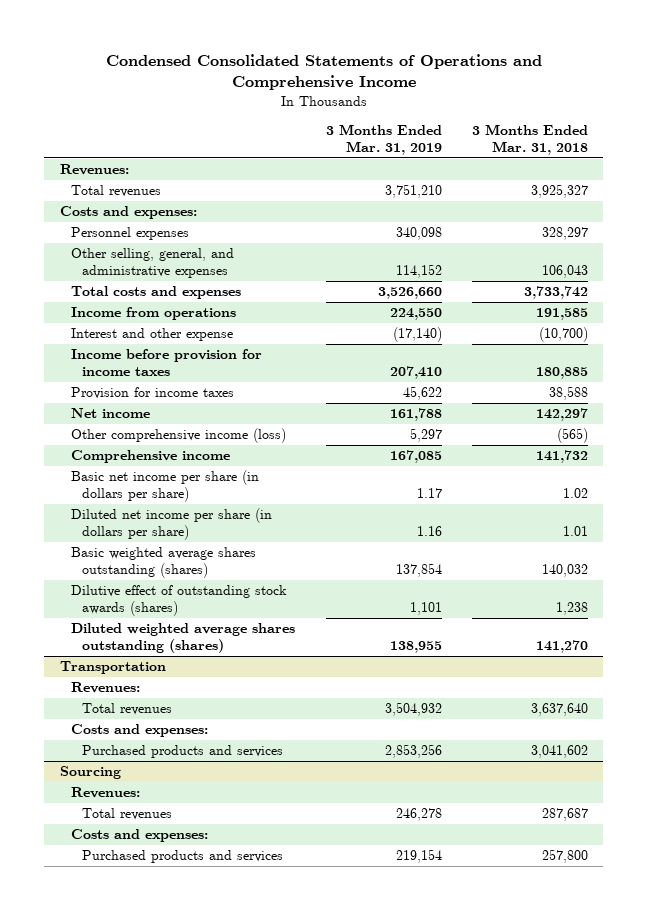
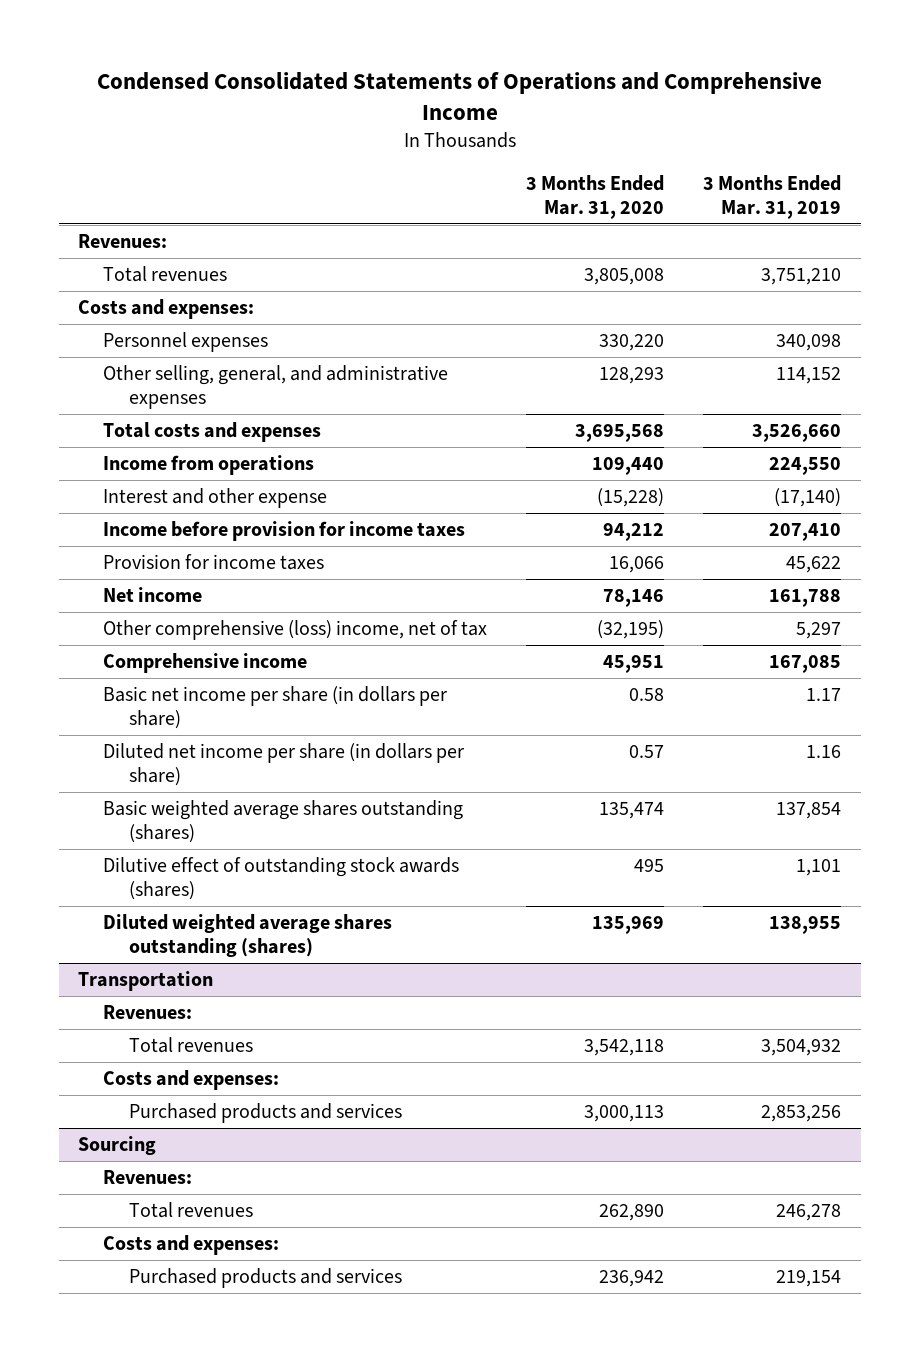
[471,123,588,155] 3 Months Ended Mar. 31, 2018 -> none
none -> [526,175,665,219] 3 Months Ended Mar. 31, 2020
[71,428,287,444] Other comprehensive income (loss) -> [103,620,488,641] Other comprehensive (loss) income, net of tax

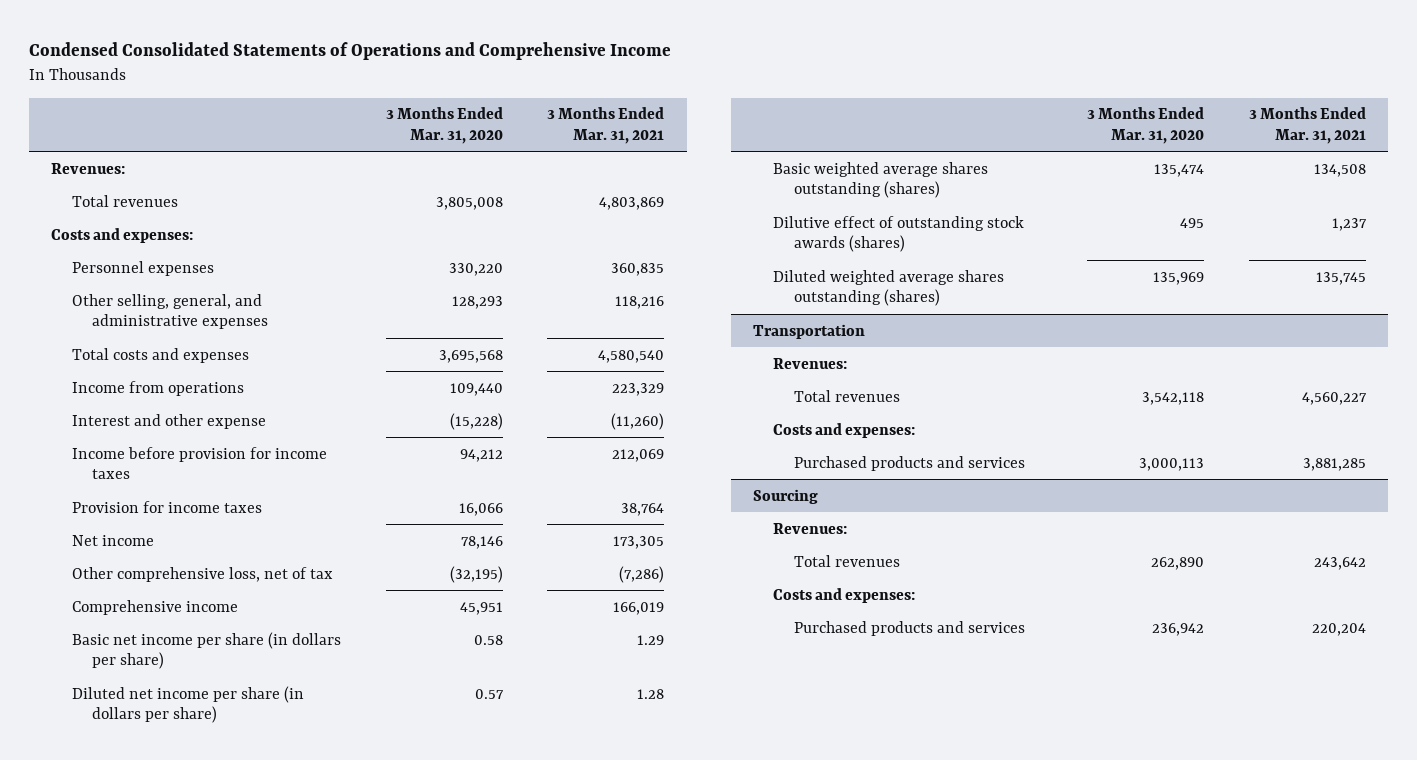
[703,175,842,219] 3 Months Ended Mar. 31, 2019 -> none
none -> [547,107,665,144] 3 Months Ended Mar. 31, 2021
[103,620,488,641] Other comprehensive (loss) income, net of tax -> [71,566,333,582] Other comprehensive loss, net of tax

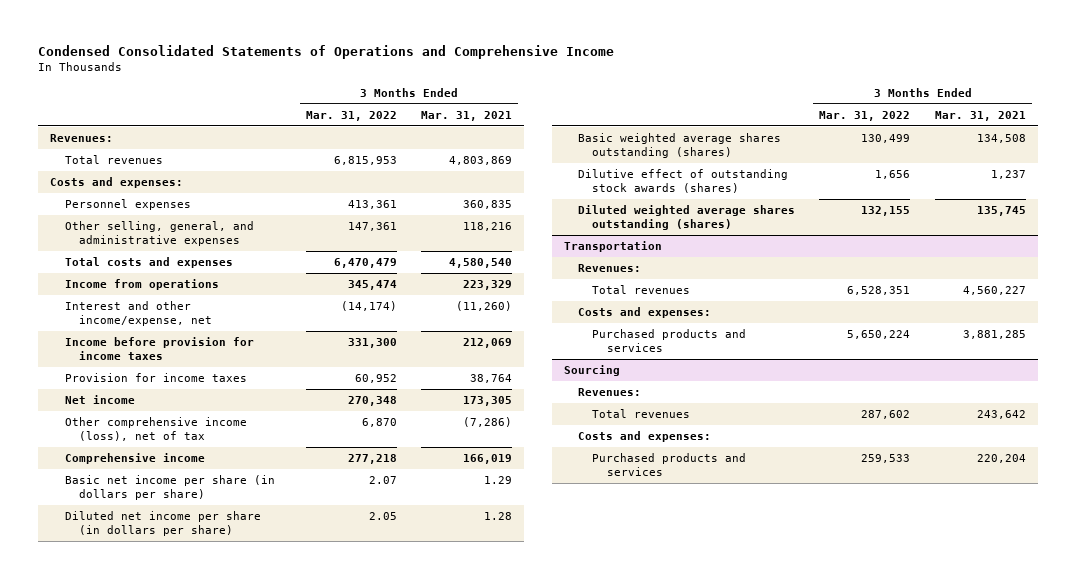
[385,107,503,144] 3 Months Ended Mar. 31, 2020 -> none
none -> [305,110,397,121] Mar. 31, 2022
[71,413,266,429] Interest and other expense -> [64,301,212,327] Interest and other income/expense, net
[71,566,333,582] Other comprehensive loss, net of tax -> [64,417,247,442] Other comprehensive income (loss), net of tax

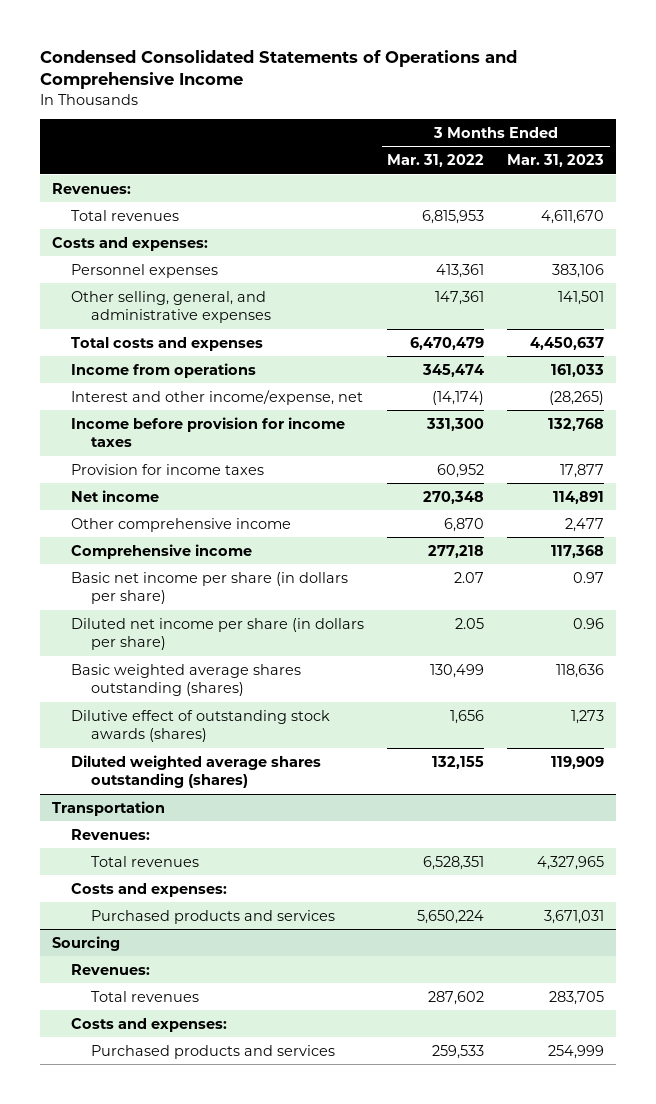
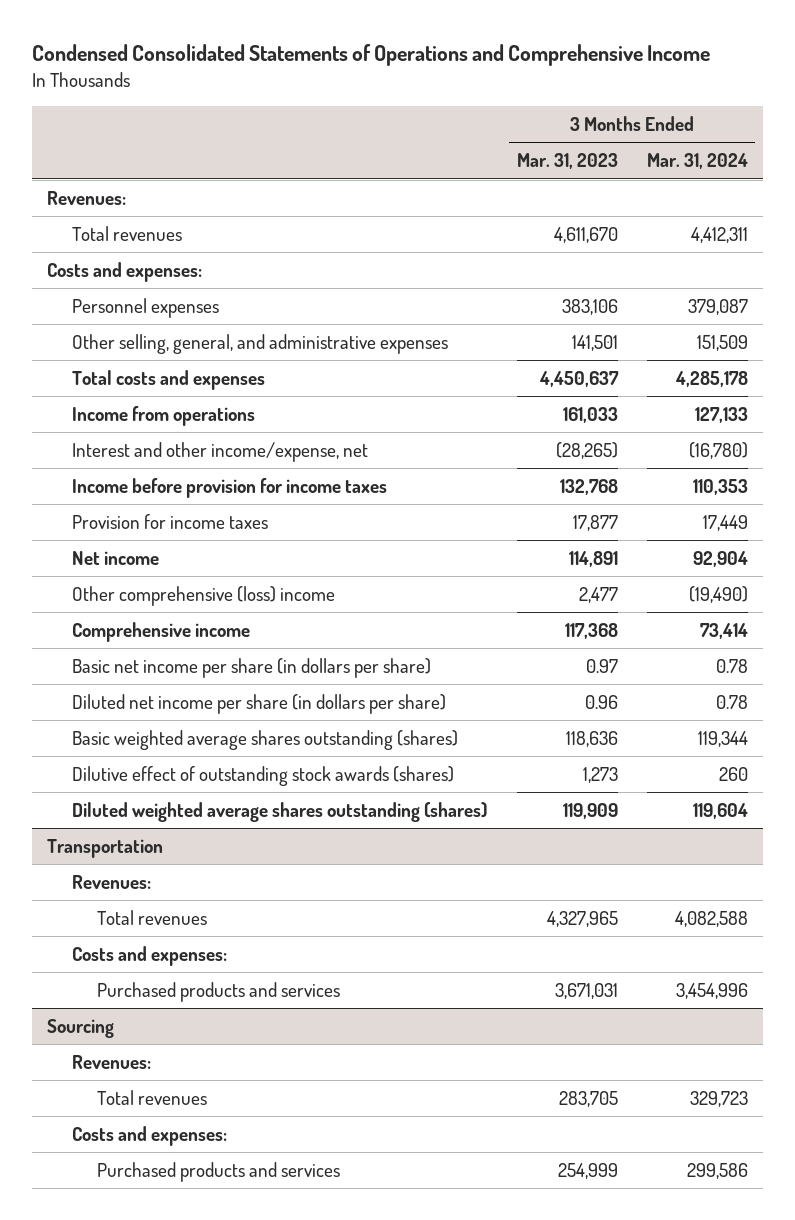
[387,154,485,168] Mar. 31, 2022 -> none
none -> [647,153,749,170] Mar. 31, 2024
[71,517,292,532] Other comprehensive income -> [72,586,336,607] Other comprehensive (loss) income

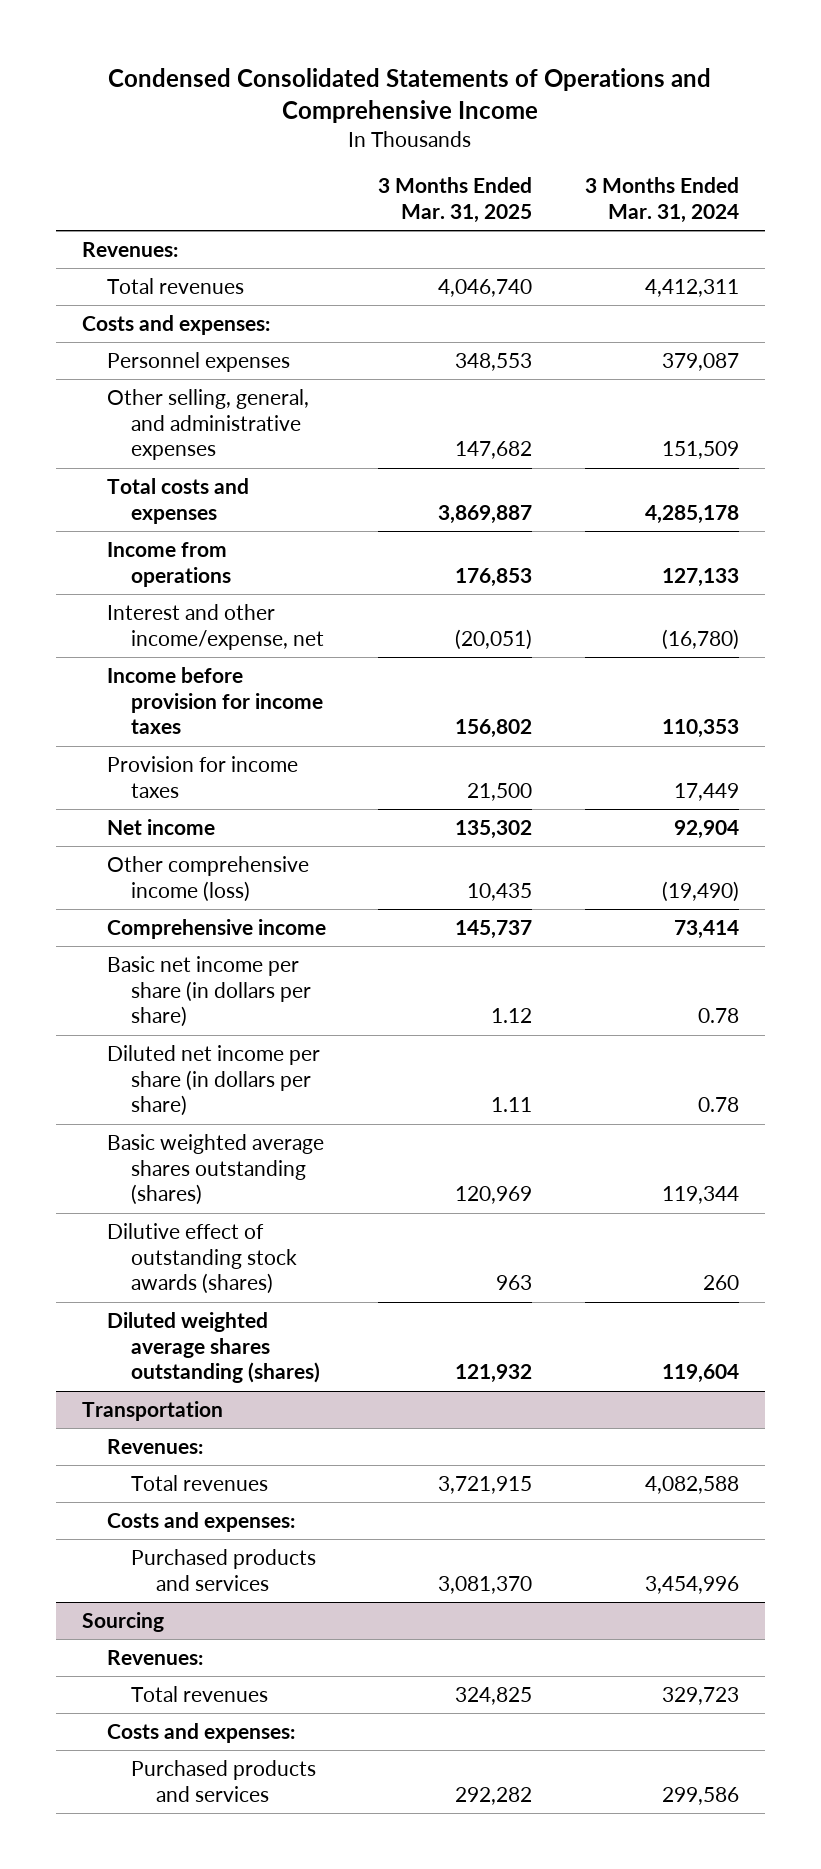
[516,153,618,170] Mar. 31, 2023 -> none
none -> [378,177,533,223] 3 Months Ended Mar. 31, 2025
[72,586,336,607] Other comprehensive (loss) income -> [106,856,309,902] Other comprehensive income (loss)

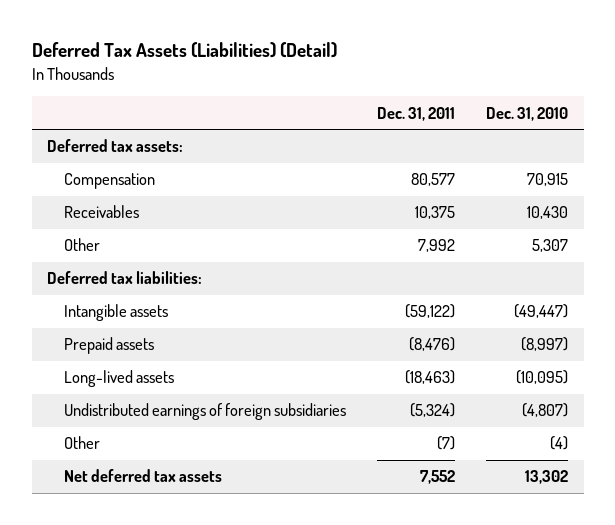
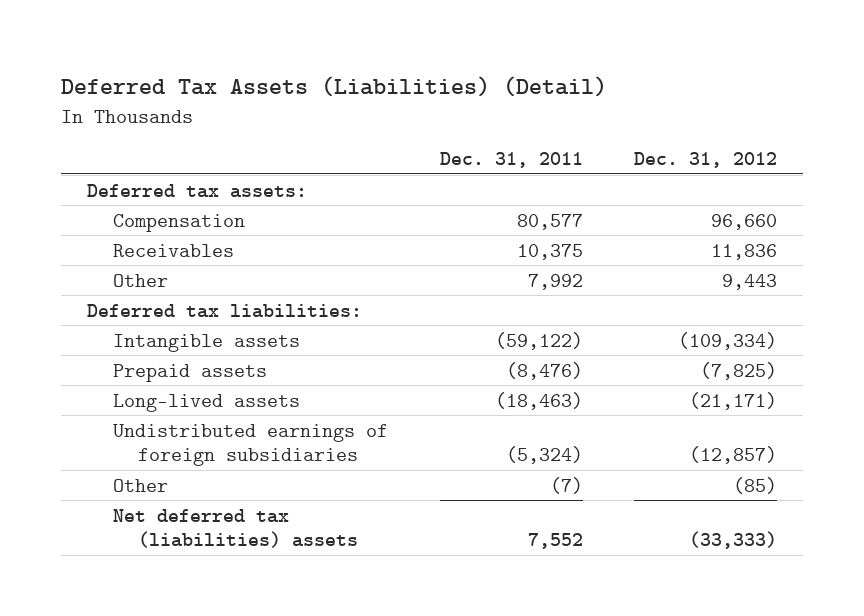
[486,106,569,121] Dec. 31, 2010 -> none
none -> [634,152,778,169] Dec. 31, 2012
[63,469,222,483] Net deferred tax assets -> [112,508,359,549] Net deferred tax (liabilities) assets

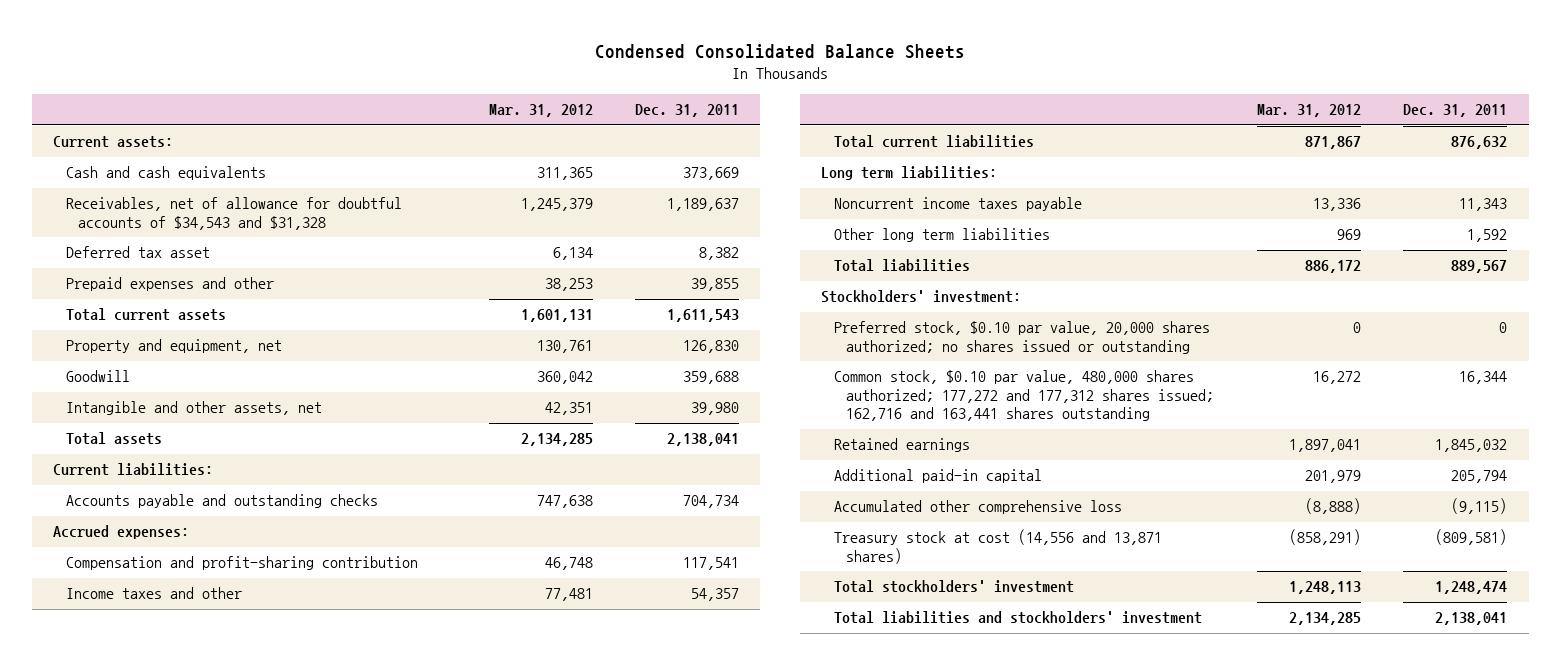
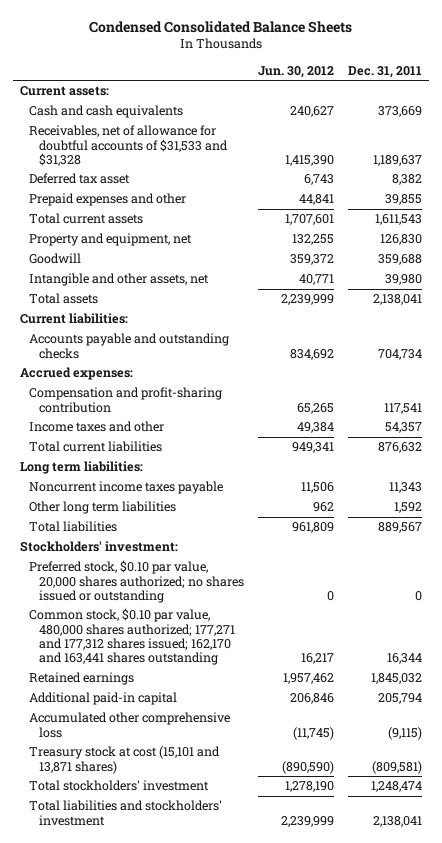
[488,104,593,118] Mar. 31, 2012 -> none
none -> [258,65,335,78] Jun. 30, 2012
[65,197,402,230] Receivables, net of allowance for doubtful accounts of $34,543 and $31,328 -> [29,125,229,166] Receivables, net of allowance for doubtful accounts of $31,533 and $31,328
[833,370,1215,422] Common stock, $0.10 par value, 480,000 shares authorized; 177,272 and 177,312 shares issued; 162,716 and 163,441 shares outstanding -> [29,608,236,666] Common stock, $0.10 par value, 480,000 shares authorized; 177,271 and 177,312 shares issued; 162,170 and 163,441 shares outstanding
[833,529,1162,564] Treasury stock at cost (14,556 and 13,871 shares) -> [29,746,221,774] Treasury stock at cost (15,101 and 13,871 shares)

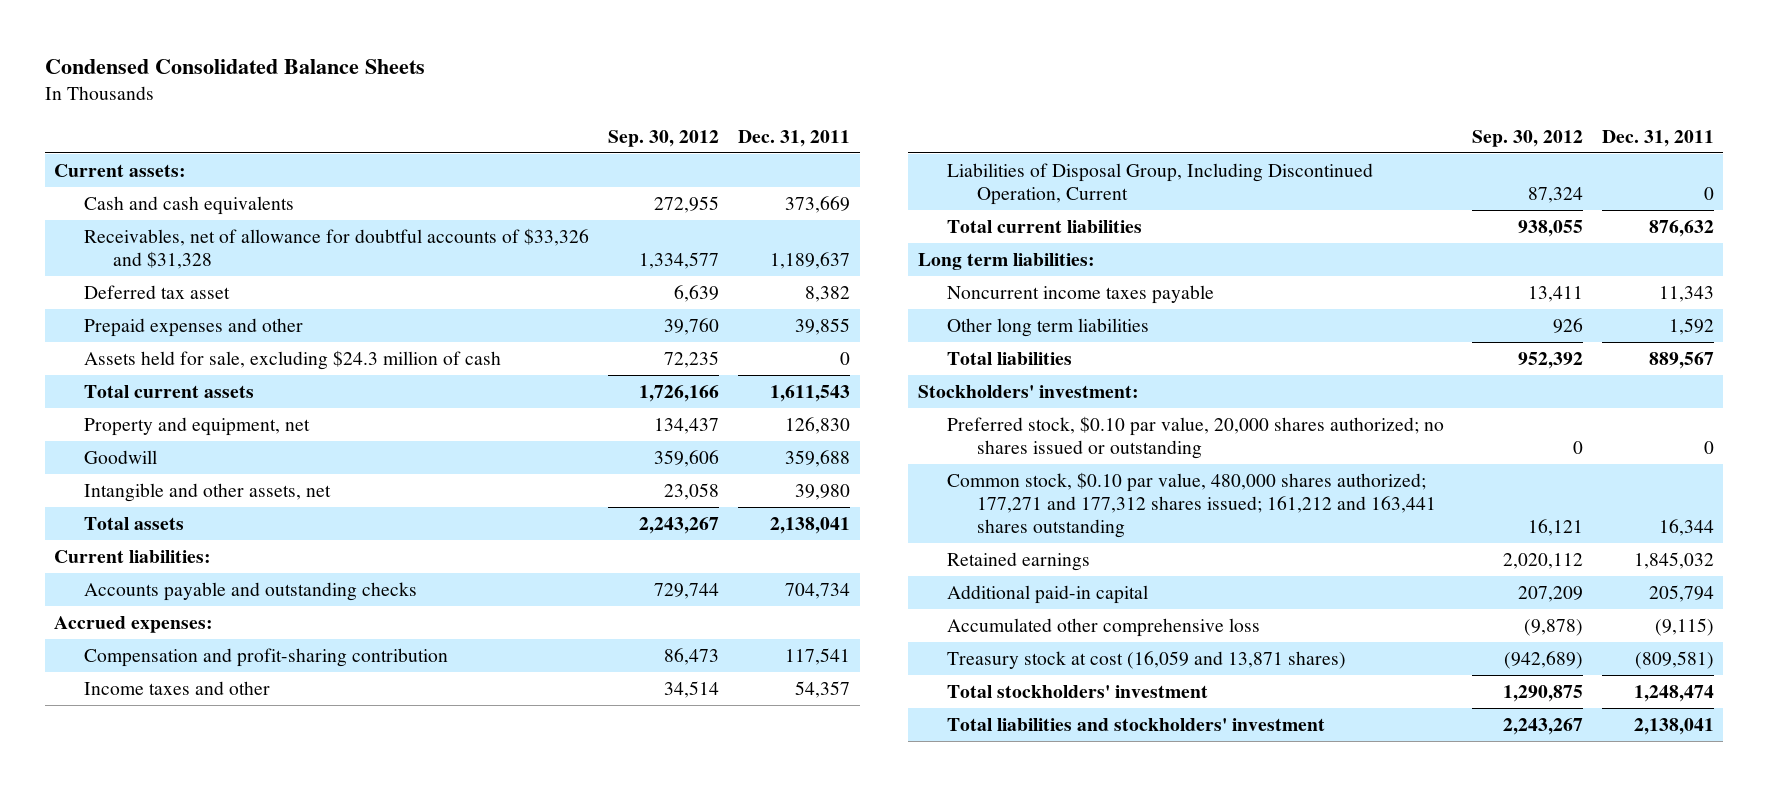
[258,65,335,78] Jun. 30, 2012 -> none
none -> [608,129,720,147] Sep. 30, 2012
[29,125,229,166] Receivables, net of allowance for doubtful accounts of $31,533 and $31,328 -> [83,227,589,269] Receivables, net of allowance for doubtful accounts of $33,326 and $31,328
none -> [83,349,501,370] Assets held for sale, excluding $24.3 million of cash
none -> [947,162,1374,205] Liabilities of Disposal Group, Including Discontinued Operation, Current
[29,608,236,666] Common stock, $0.10 par value, 480,000 shares authorized; 177,271 and 177,312 shares issued; 162,170 and 163,441 shares outstanding -> [947,471,1436,538] Common stock, $0.10 par value, 480,000 shares authorized; 177,271 and 177,312 shares issued; 161,212 and 163,441 shares outstanding
[29,746,221,774] Treasury stock at cost (15,101 and 13,871 shares) -> [947,650,1347,669] Treasury stock at cost (16,059 and 13,871 shares)

